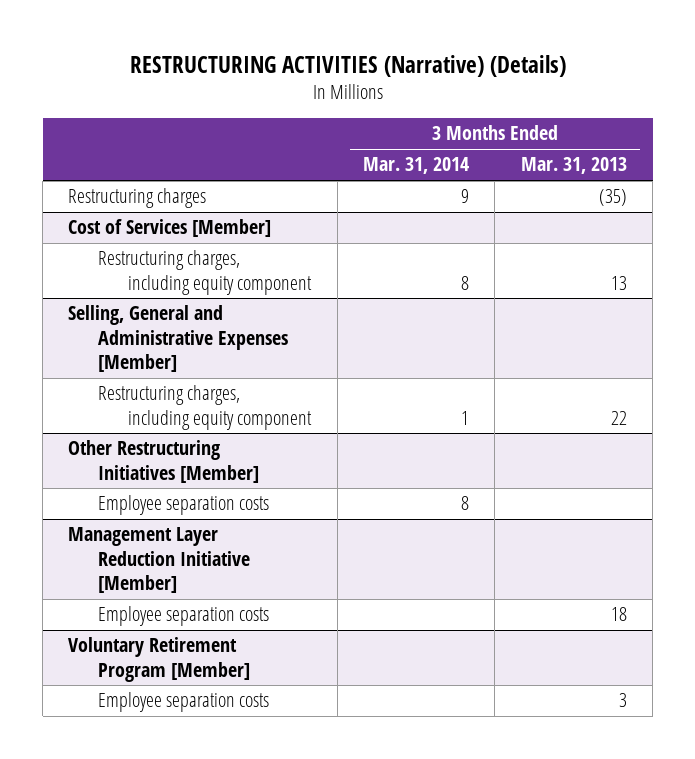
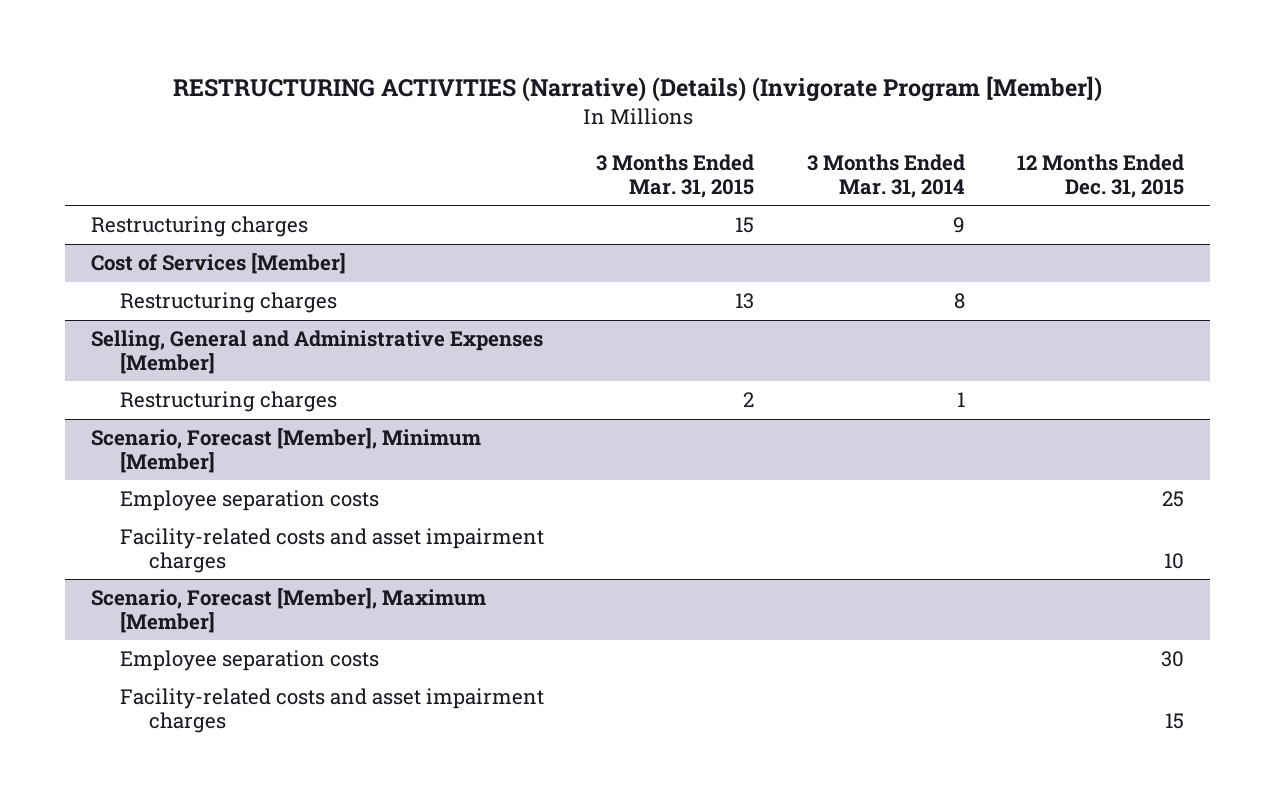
[129,54,566,77] RESTRUCTURING ACTIVITIES (Narrative) (Details) -> [172,76,1102,103] RESTRUCTURING ACTIVITIES (Narrative) (Details) (Invigorate Program [Member])
[520,157,627,175] Mar. 31, 2013 -> none
none -> [596,154,755,198] 3 Months Ended Mar. 31, 2015
none -> [1016,154,1184,198] 12 Months Ended Dec. 31, 2015
[98,250,313,295] Restructuring charges, including equity component -> none
none -> [120,292,338,314] Restructuring charges
[98,385,313,430] Restructuring charges, including equity component -> none
[68,440,260,483] Other Restructuring Initiatives [Member] -> none
[98,495,270,516] Employee separation costs -> none
[68,527,251,594] Management Layer Reduction Initiative [Member] -> none
[98,606,270,627] Employee separation costs -> none
[68,637,251,682] Voluntary Retirement Program [Member] -> none
[98,692,270,713] Employee separation costs -> none
none -> [120,391,338,413] Restructuring charges
none -> [91,428,482,473] Scenario, Forecast [Member], Minimum [Member]
none -> [120,490,380,512] Employee separation costs
none -> [120,528,545,573] Facility-related costs and asset impairment charges
none -> [91,588,487,633] Scenario, Forecast [Member], Maximum [Member]
none -> [120,650,380,672] Employee separation costs
none -> [120,688,545,733] Facility-related costs and asset impairment charges

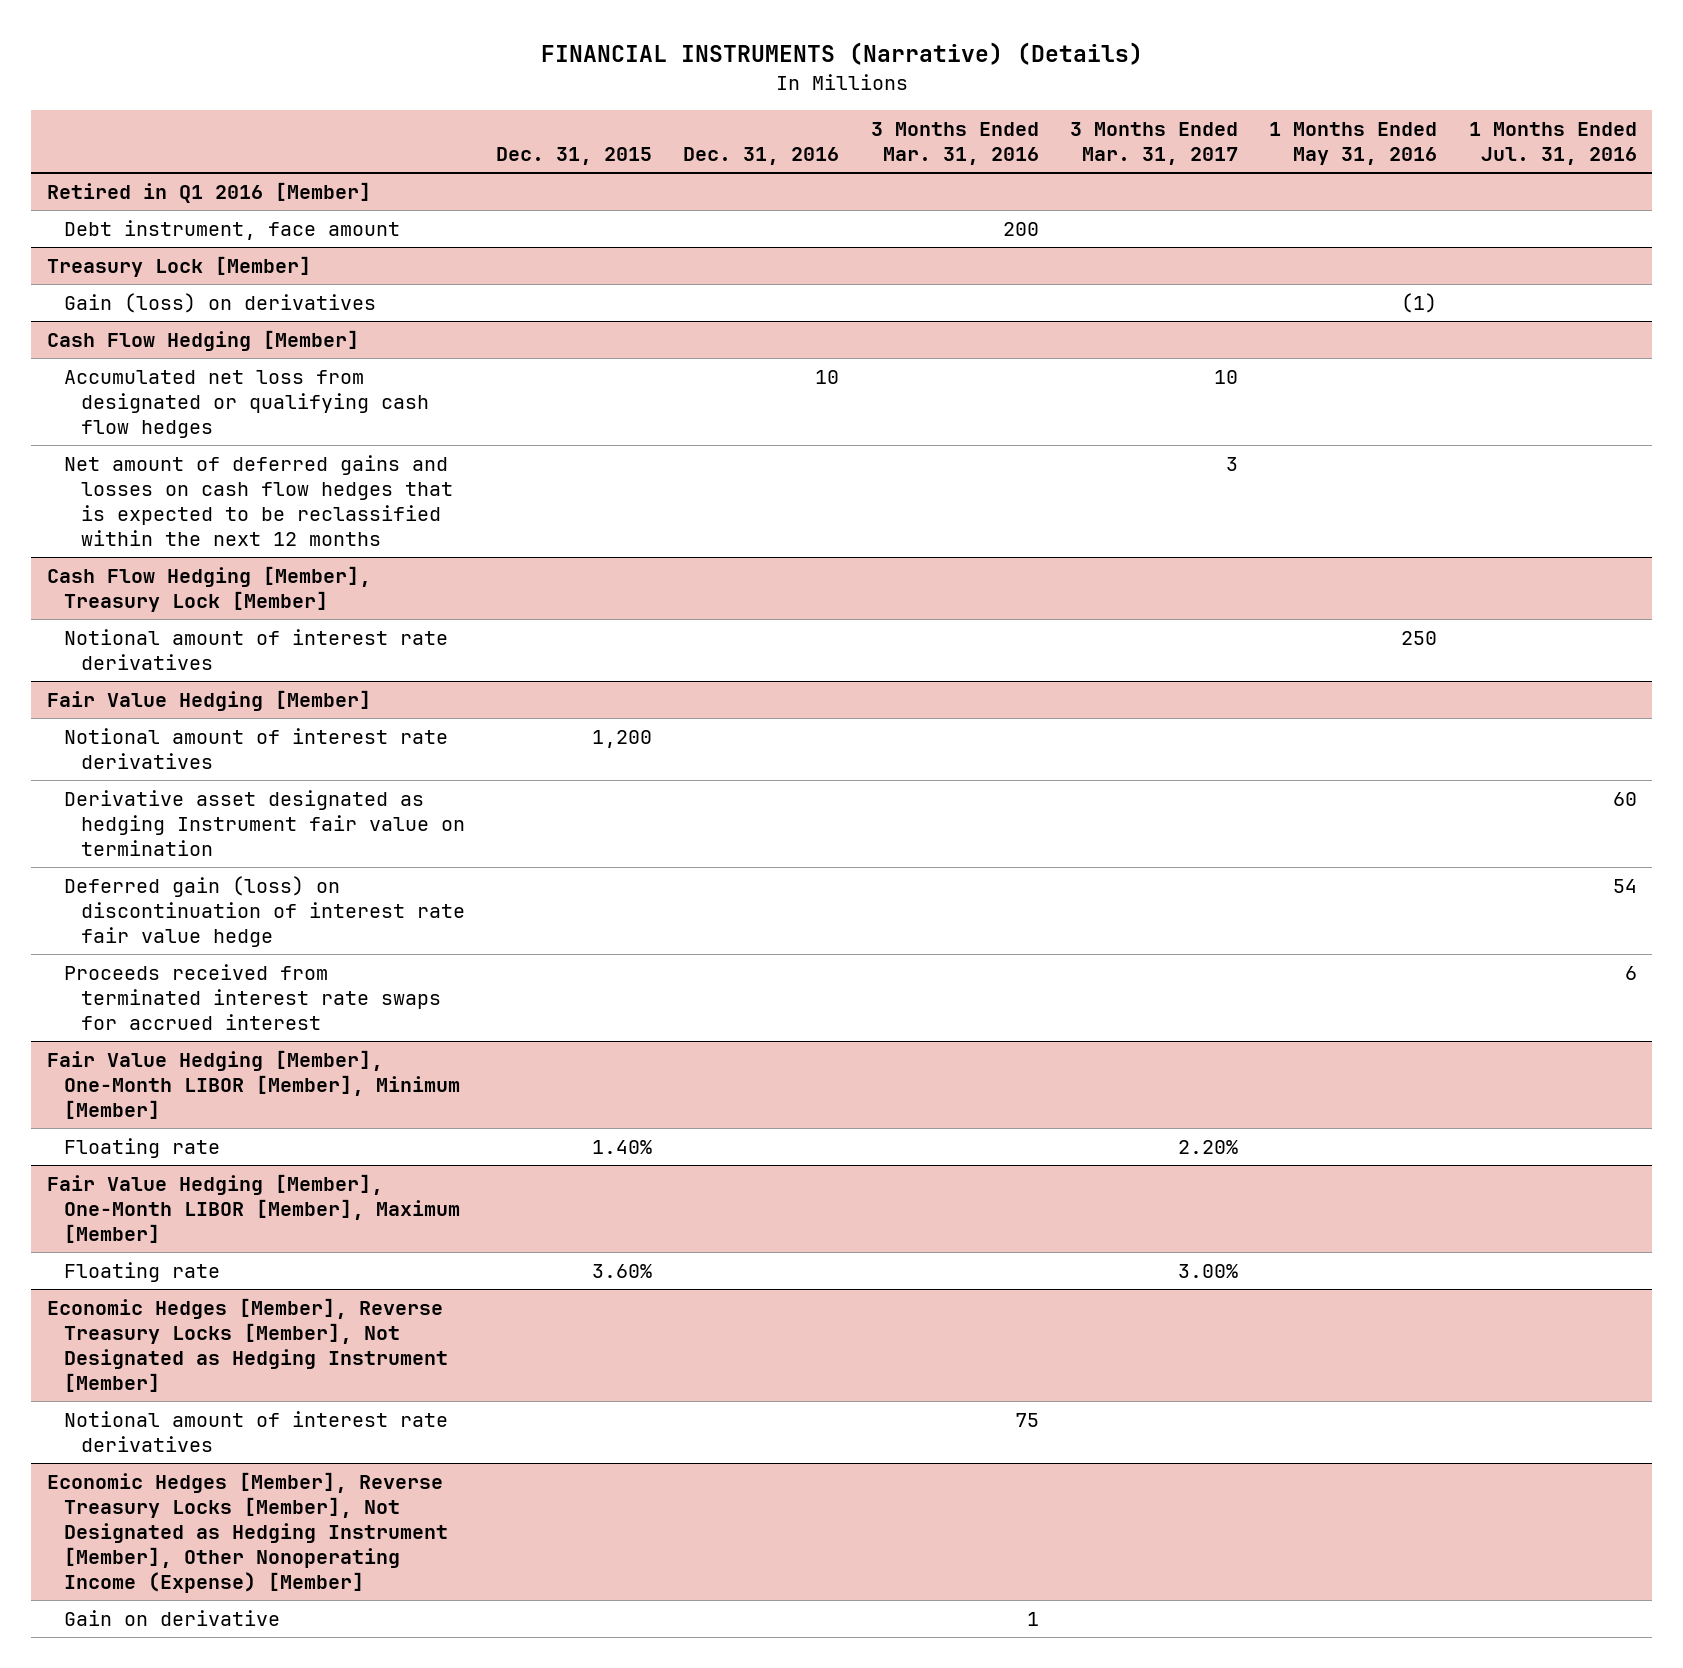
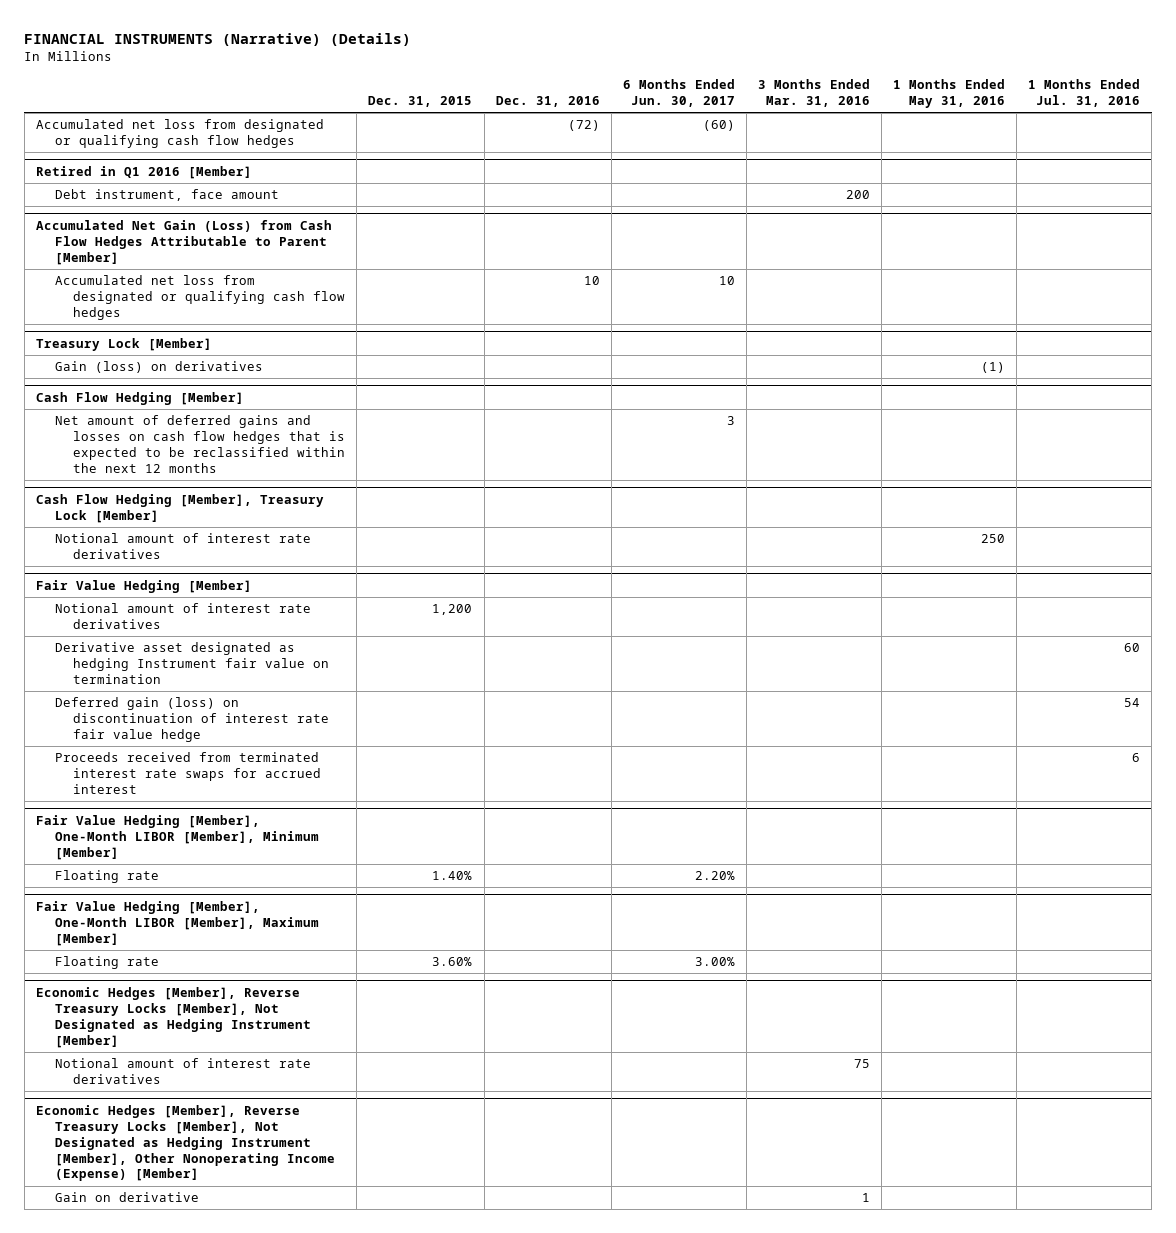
[1069,122,1238,165] 3 Months Ended Mar. 31, 2017 -> none
none -> [622,79,735,108] 6 Months Ended Jun. 30, 2017
none -> [35,119,324,149] Accumulated net loss from designated or qualifying cash flow hedges
none -> [35,220,332,265] Accumulated Net Gain (Loss) from Cash Flow Hedges Attributable to Parent [Member]
none -> [54,275,346,320] Accumulated net loss from designated or qualifying cash flow hedges
[63,370,429,438] Accumulated net loss from designated or qualifying cash flow hedges -> none

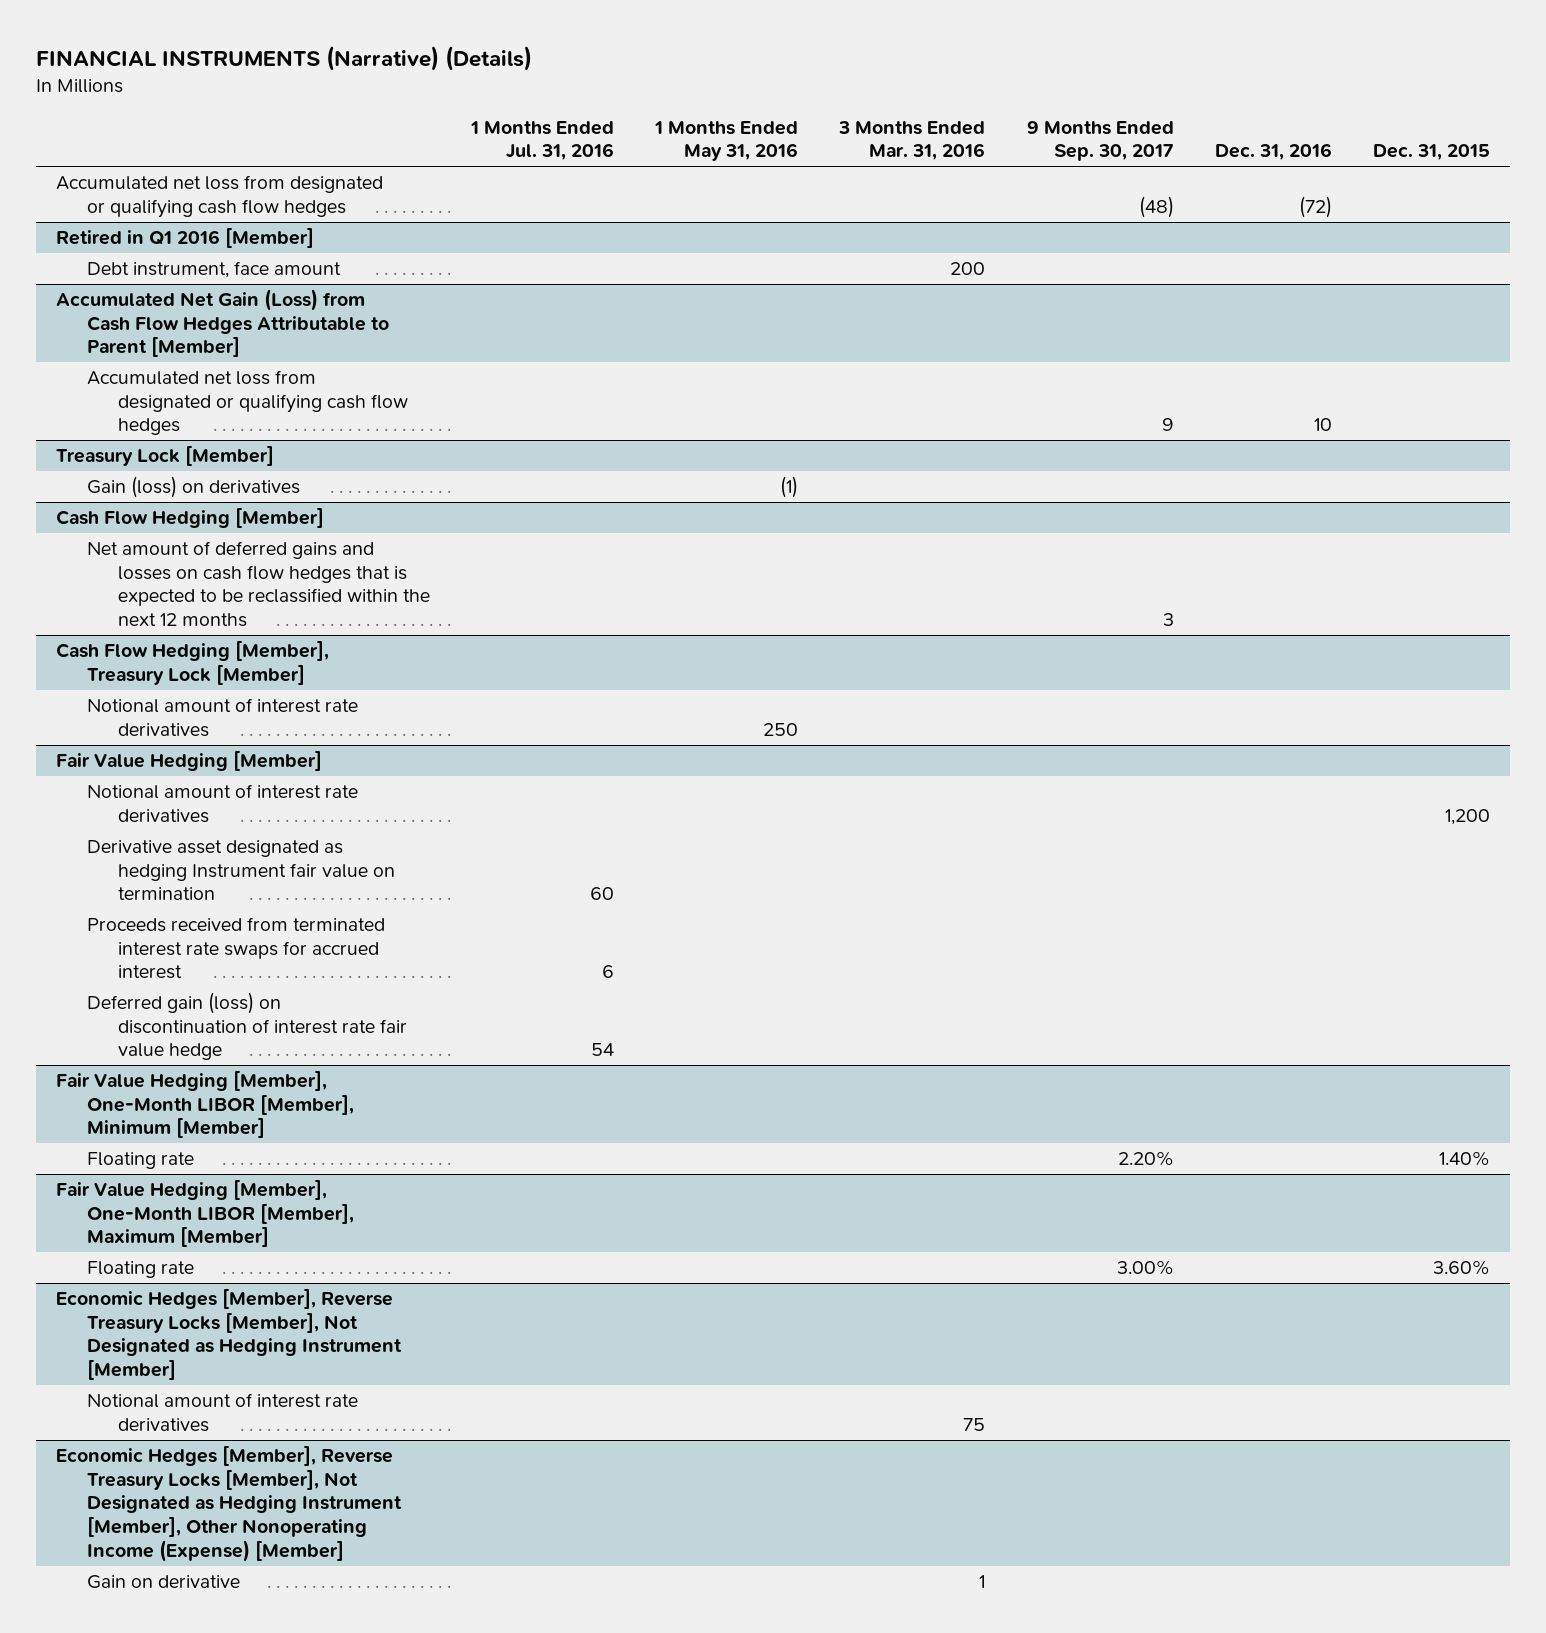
[622,79,735,108] 6 Months Ended Jun. 30, 2017 -> none
none -> [1026,120,1174,162] 9 Months Ended Sep. 30, 2017
[54,697,330,742] Deferred gain (loss) on discontinuation of interest rate fair value hedge -> [87,992,407,1061] Deferred gain (loss) on discontinuation of interest rate fair value hedge

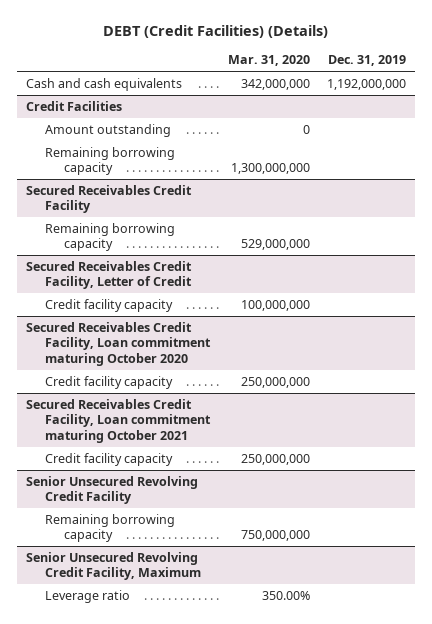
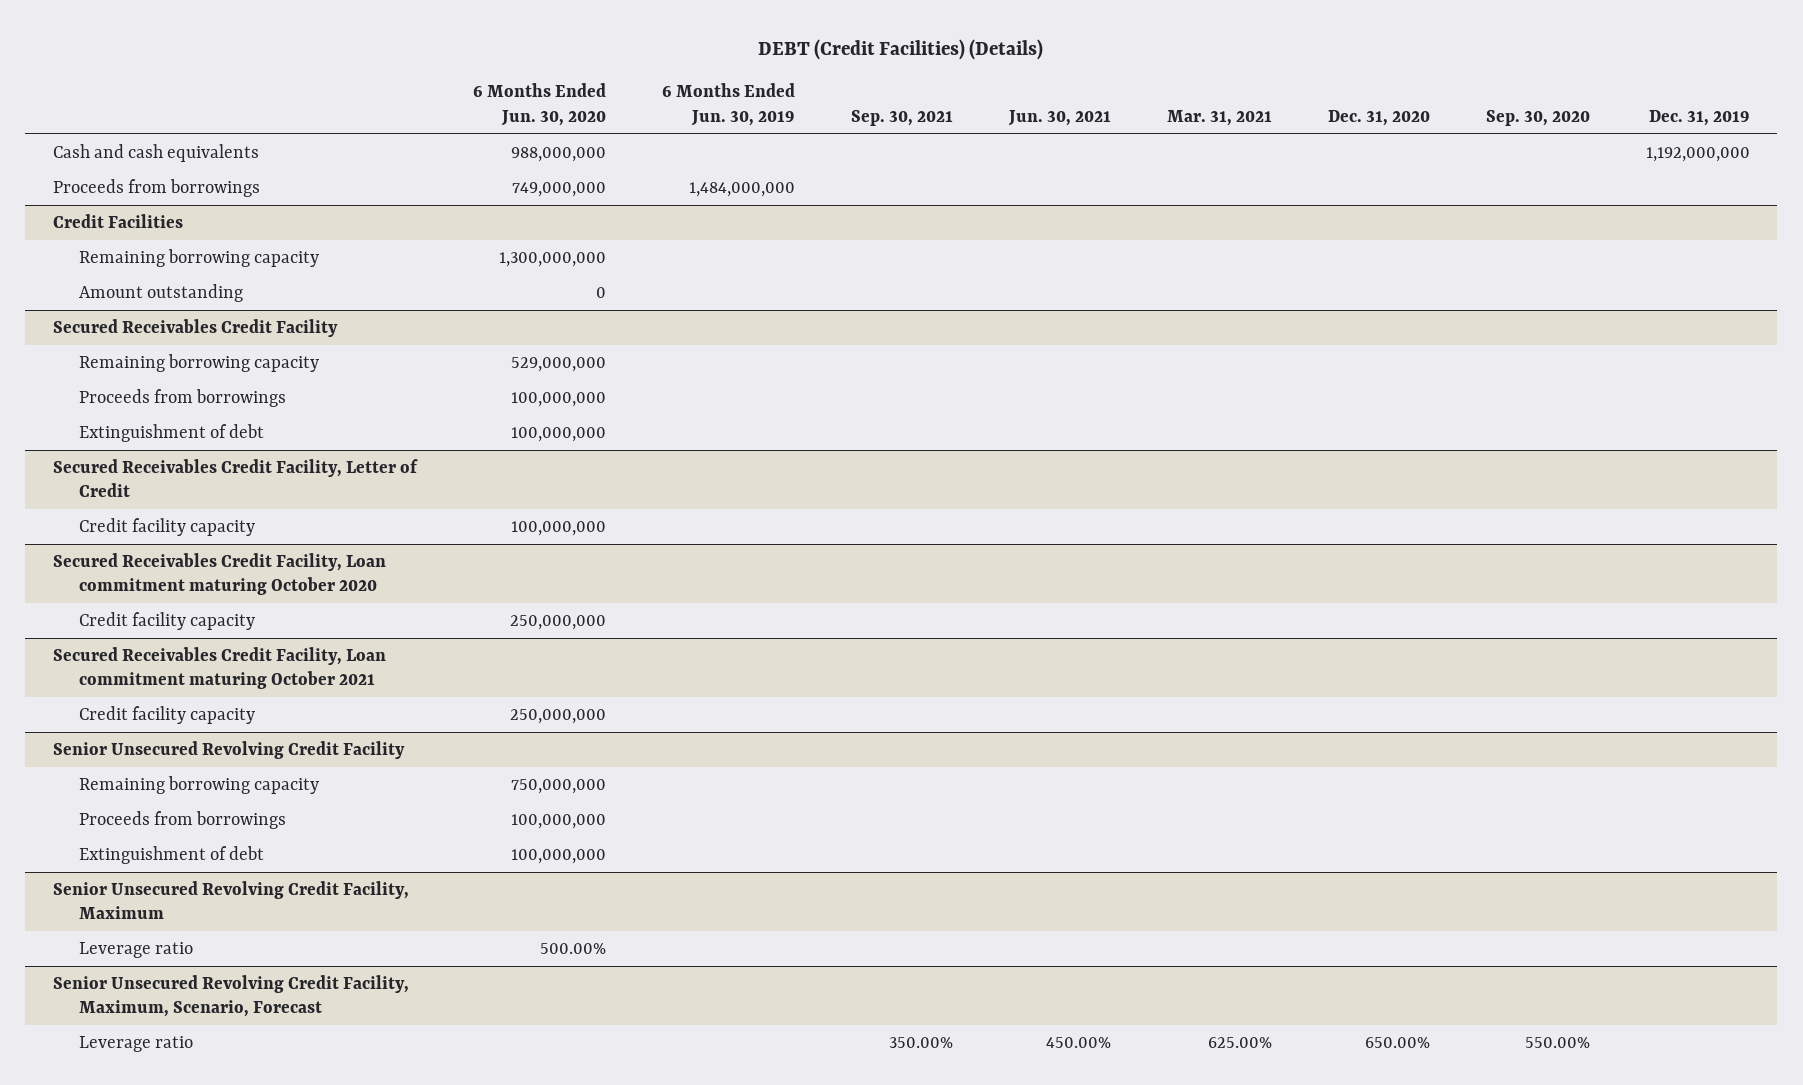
[227,55,310,67] Mar. 31, 2020 -> none
none -> [473,83,607,126] 6 Months Ended Jun. 30, 2020
none -> [662,83,796,126] 6 Months Ended Jun. 30, 2019
none -> [850,109,953,126] Sep. 30, 2021
none -> [1007,109,1111,126] Jun. 30, 2021
none -> [1166,109,1272,126] Mar. 31, 2021
none -> [1327,109,1430,126] Dec. 31, 2020
none -> [1485,109,1590,126] Sep. 30, 2020
none -> [53,178,261,197] Proceeds from borrowings
[45,123,172,137] Amount outstanding -> [79,283,244,302] Amount outstanding
none -> [79,388,287,407] Proceeds from borrowings
none -> [79,423,265,442] Extinguishment of debt
none -> [79,810,287,829] Proceeds from borrowings
none -> [79,845,265,864] Extinguishment of debt
none -> [53,974,410,1018] Senior Unsecured Revolving Credit Facility, Maximum, Scenario, Forecast
none -> [79,1035,194,1052] Leverage ratio

